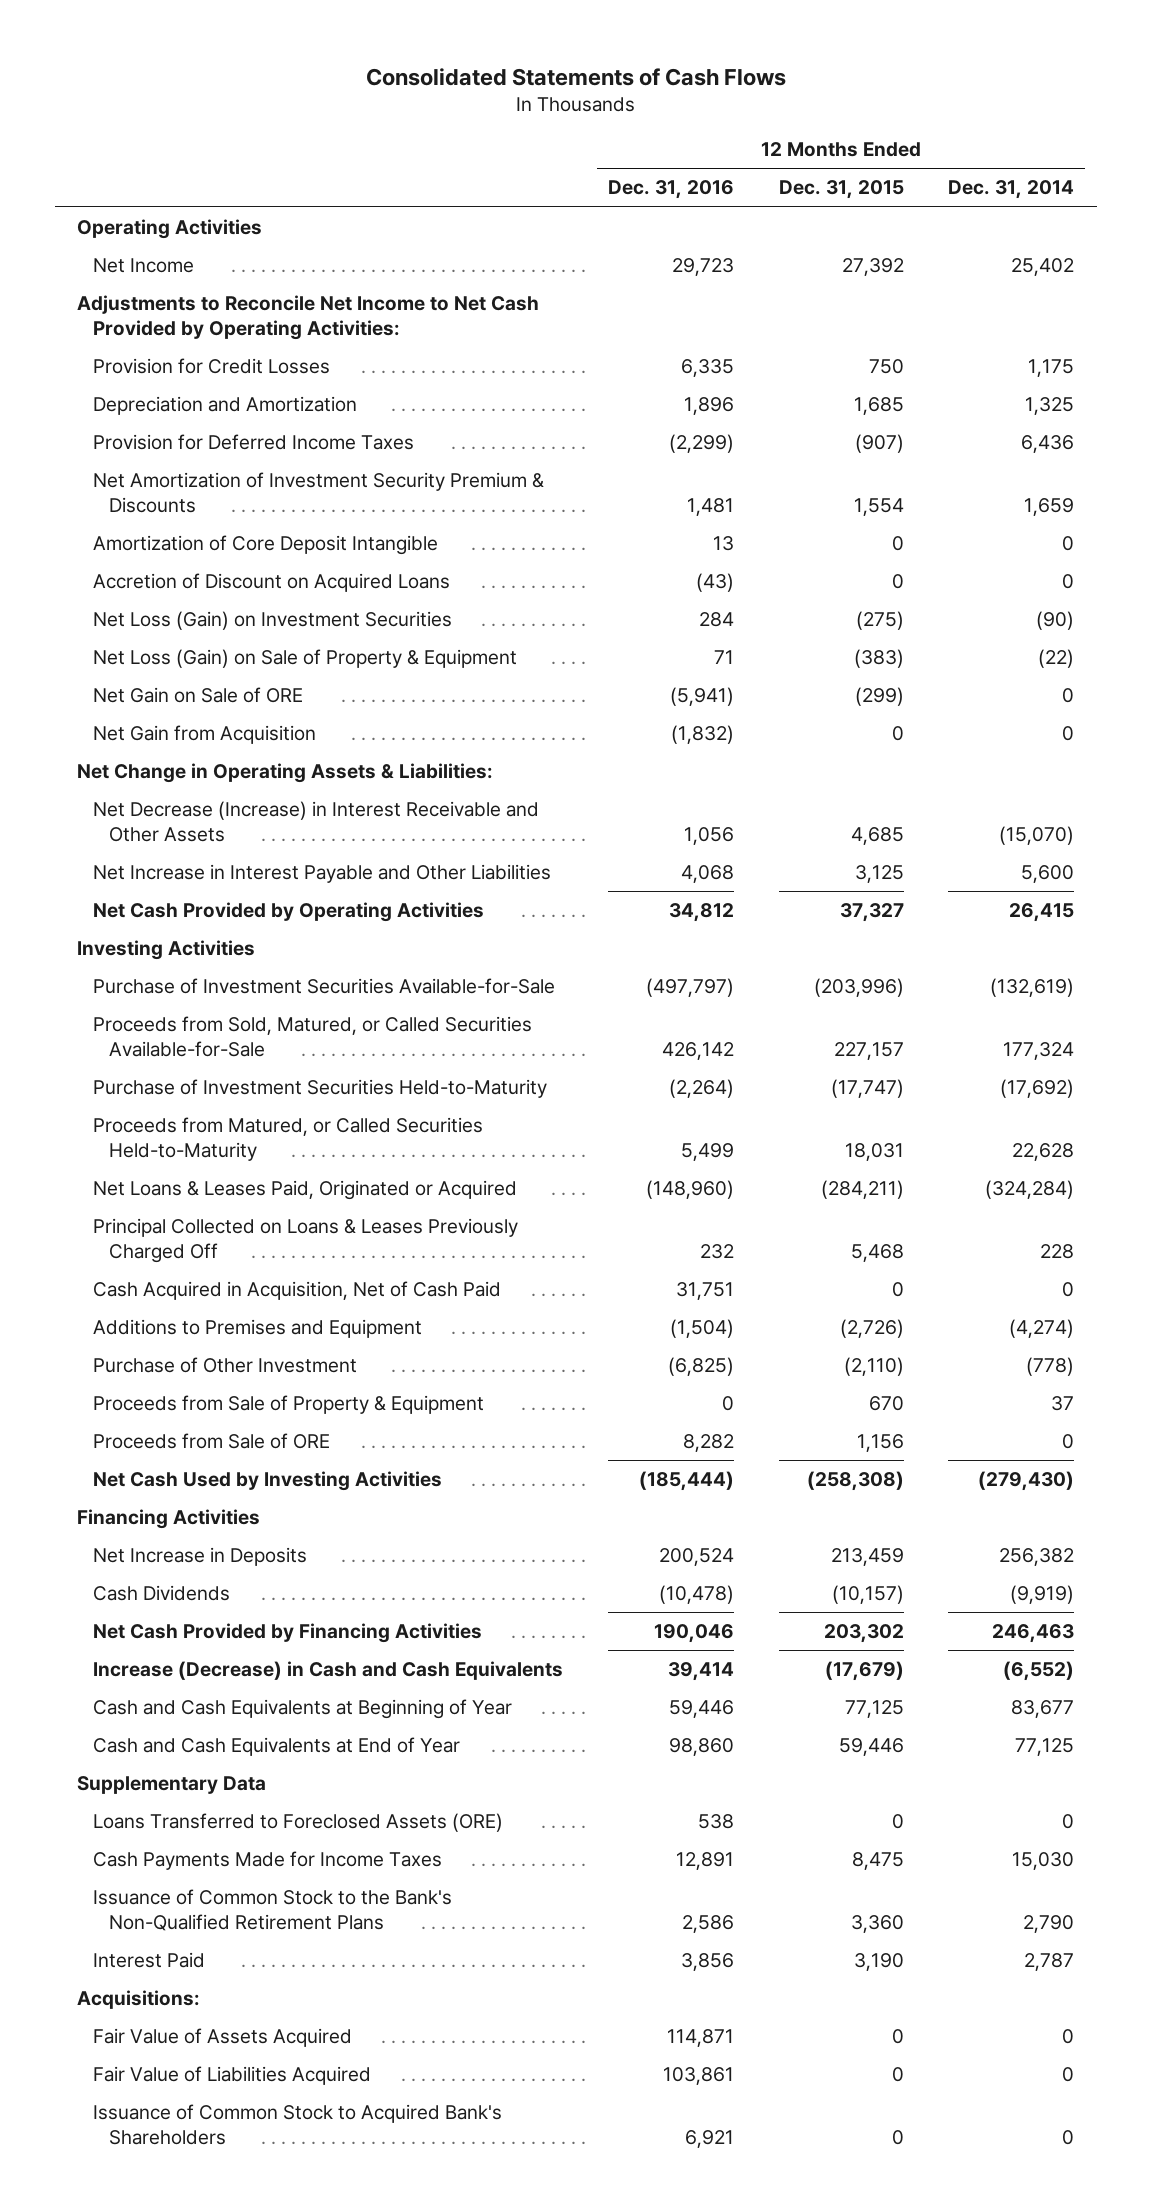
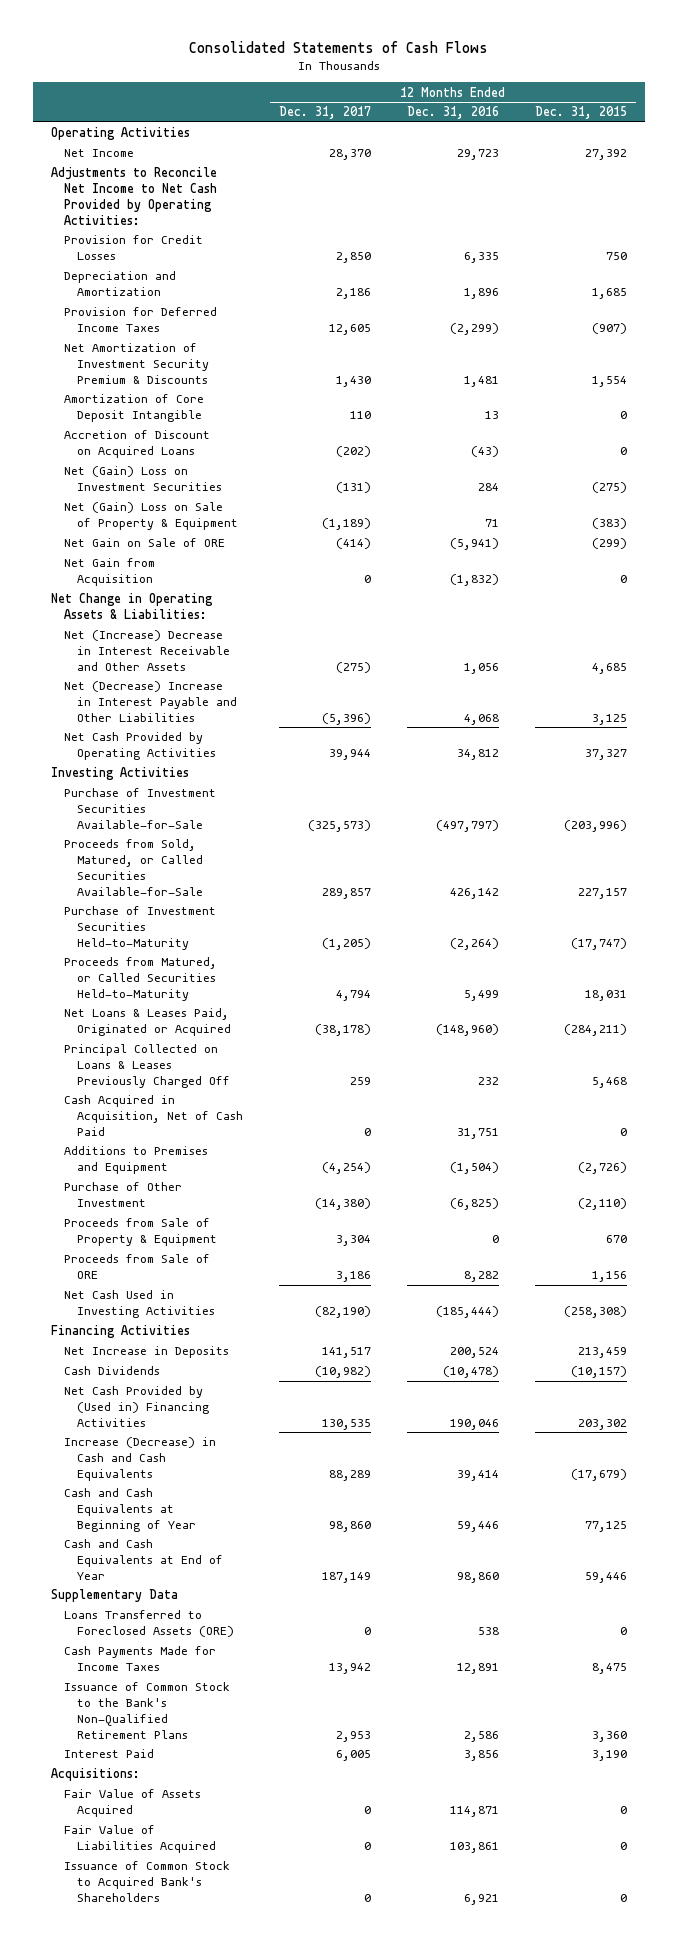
[948,180,1075,200] Dec. 31, 2014 -> none
none -> [278,106,371,120] Dec. 31, 2017
[93,610,453,630] Net Loss (Gain) on Investment Securities -> [64,466,222,491] Net (Gain) Loss on Investment Securities
[93,648,518,668] Net Loss (Gain) on Sale of Property & Equipment -> [64,502,238,530] Net (Gain) Loss on Sale of Property & Equipment
[93,800,540,842] Net Decrease (Increase) in Interest Receivable and Other Assets -> [64,630,230,671] Net (Increase) Decrease in Interest Receivable and Other Assets
[93,863,552,883] Net Increase in Interest Payable and Other Liabilities -> [64,681,237,722] Net (Decrease) Increase in Interest Payable and Other Liabilities
[93,1470,443,1491] Net Cash Used by Investing Activities -> [64,1290,215,1318] Net Cash Used in Investing Activities
[93,1622,483,1643] Net Cash Provided by Financing Activities -> [64,1386,209,1427] Net Cash Provided by (Used in) Financing Activities

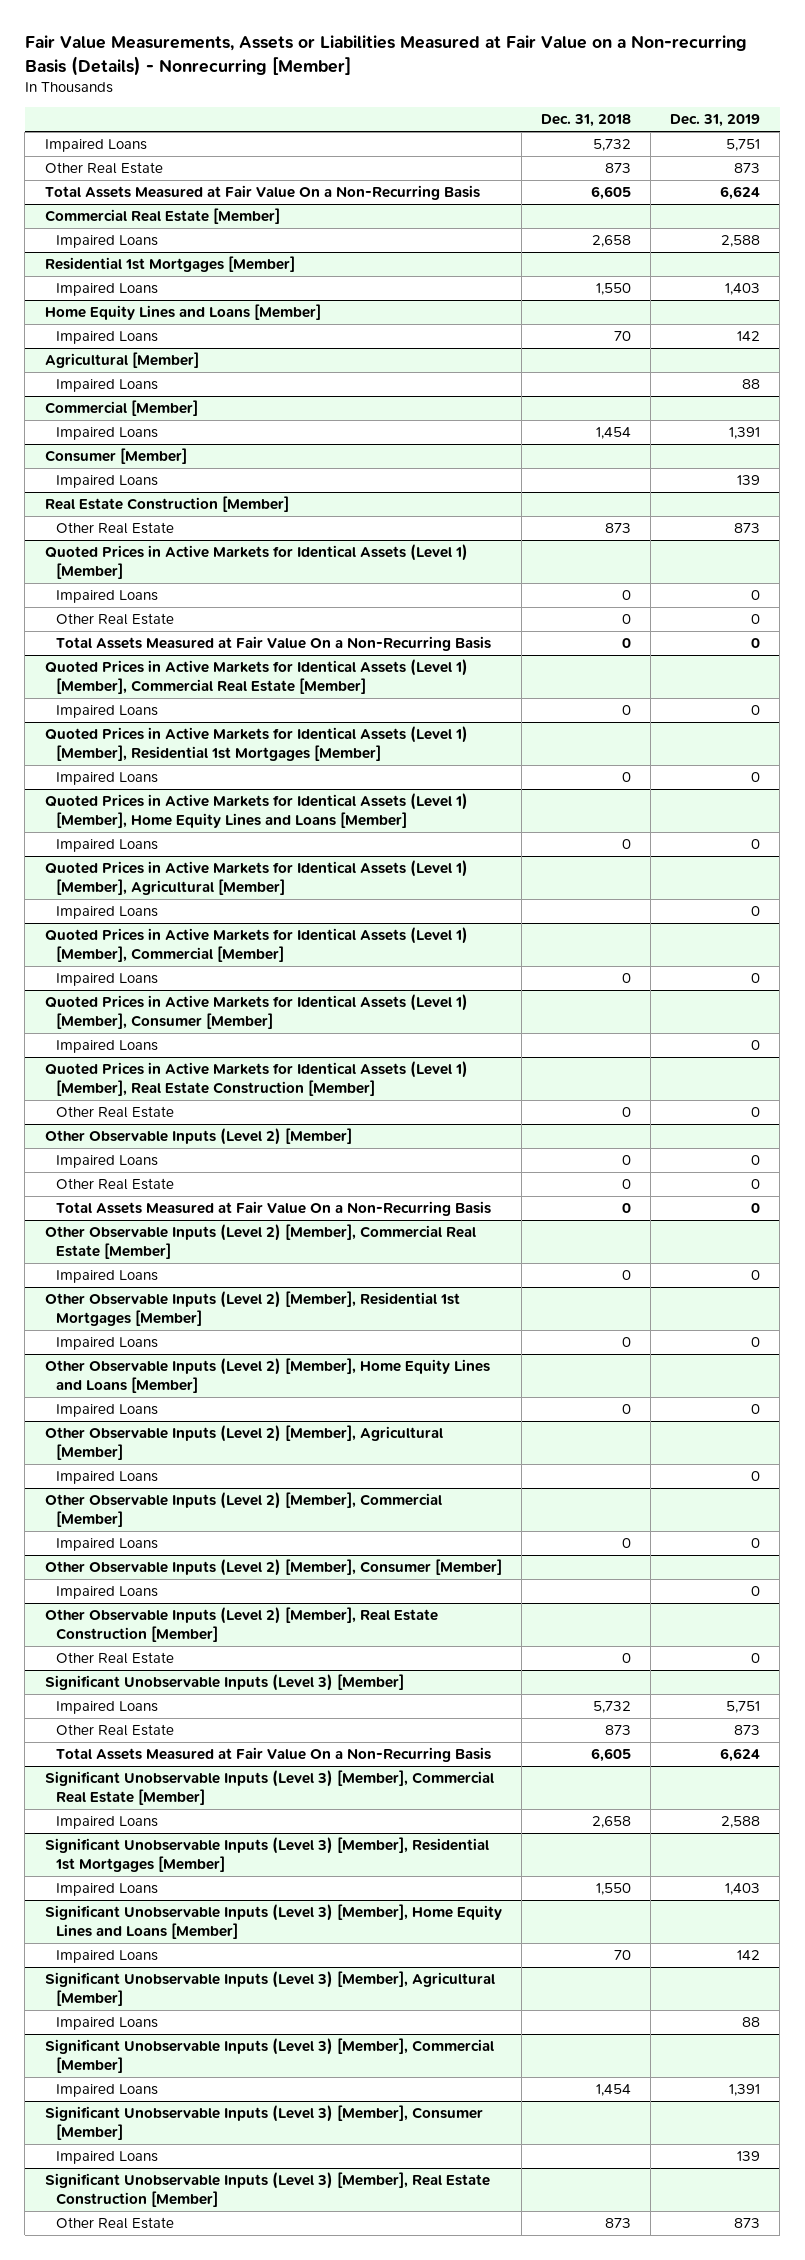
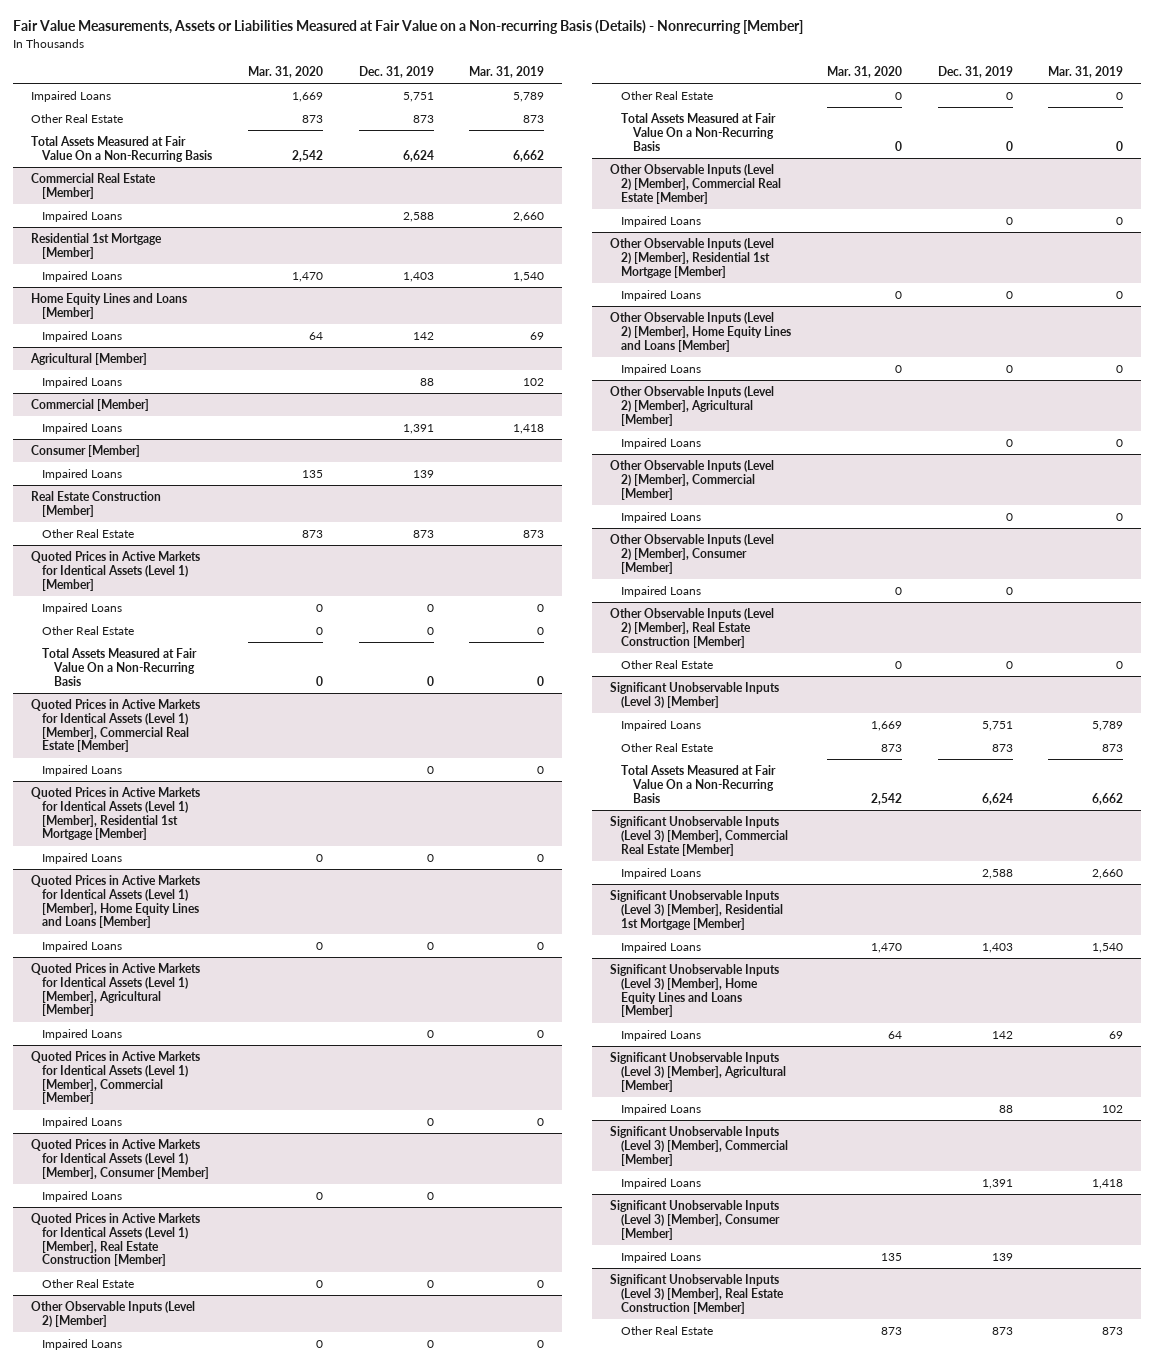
[540,114,631,128] Dec. 31, 2018 -> none
none -> [247,65,323,78] Mar. 31, 2020
none -> [469,65,545,78] Mar. 31, 2019
[44,256,295,273] Residential 1st Mortgages [Member] -> [30,233,162,259] Residential 1st Mortgage [Member]
[44,726,468,762] Quoted Prices in Active Markets for Identical Assets (Level 1) [Member], Residential 1st Mortgages [Member] -> [30,787,200,841] Quoted Prices in Active Markets for Identical Assets (Level 1) [Member], Residential 1st Mortgage [Member]
[44,1291,460,1327] Other Observable Inputs (Level 2) [Member], Residential 1st Mortgages [Member] -> [609,238,774,278] Other Observable Inputs (Level 2) [Member], Residential 1st Mortgage [Member]
[44,1837,489,1873] Significant Unobservable Inputs (Level 3) [Member], Residential 1st Mortgages [Member] -> [609,890,784,930] Significant Unobservable Inputs (Level 3) [Member], Residential 1st Mortgage [Member]

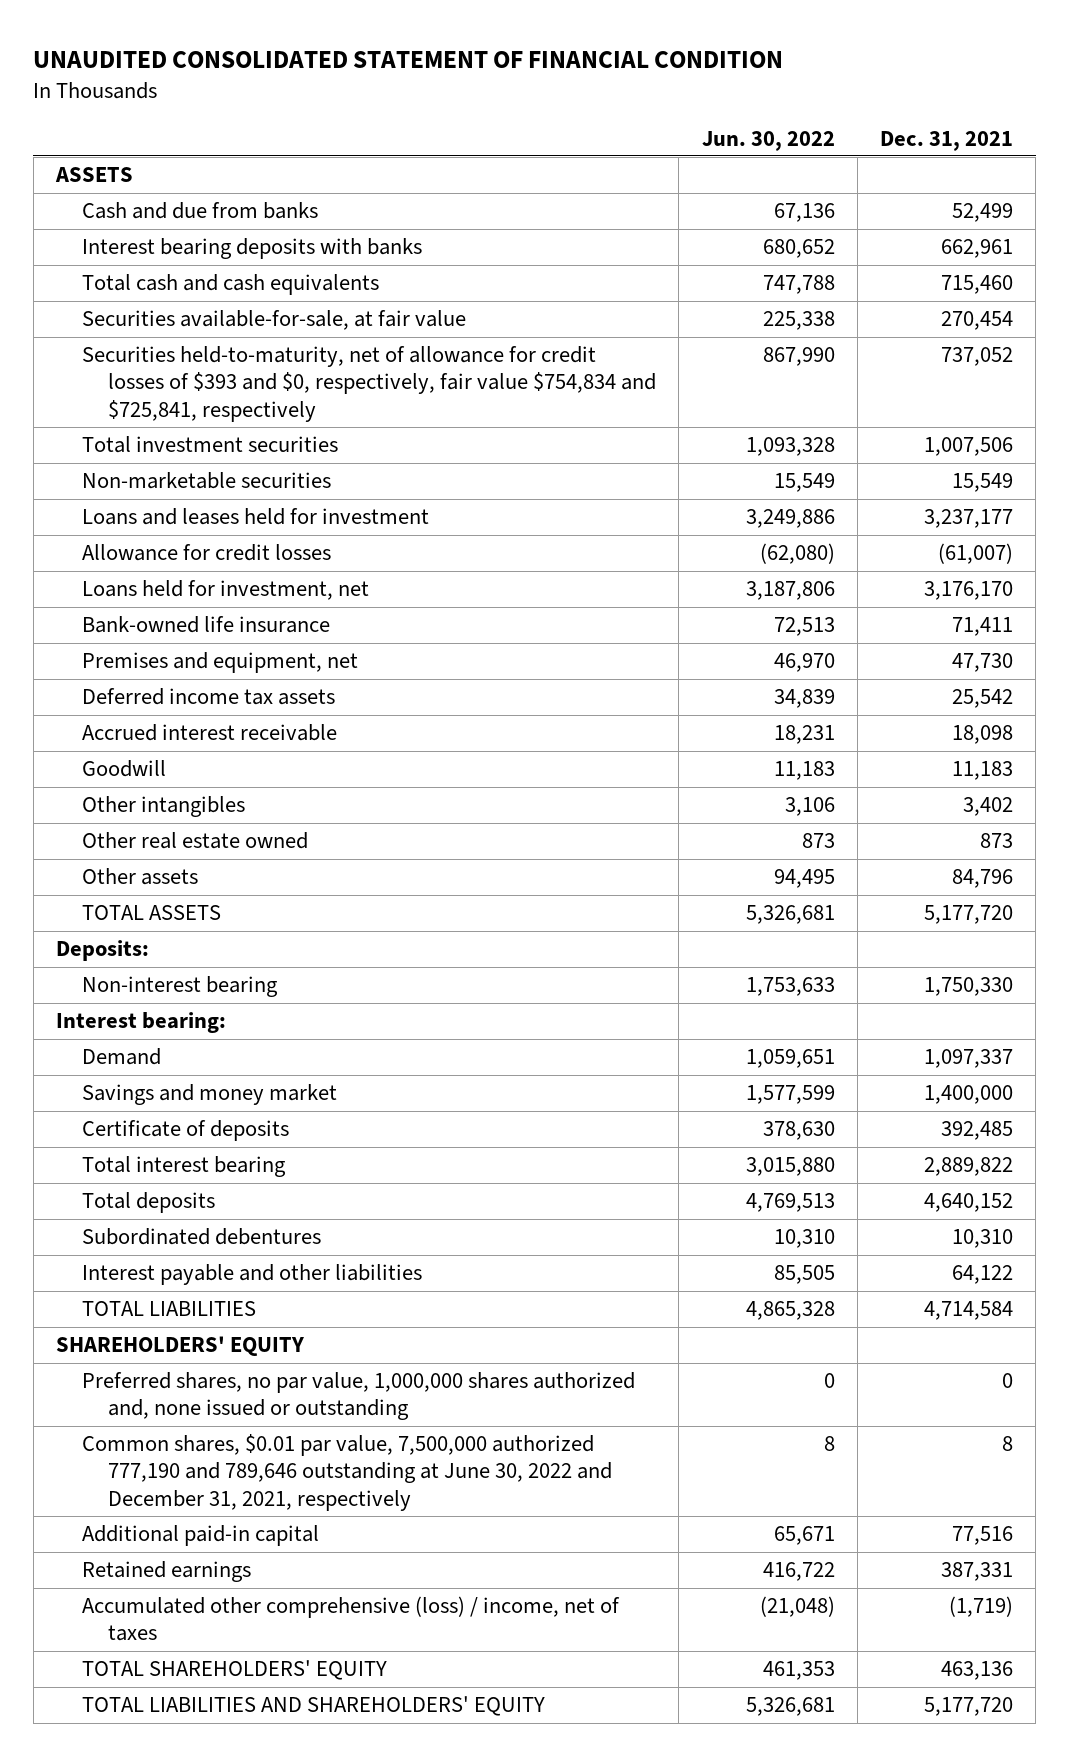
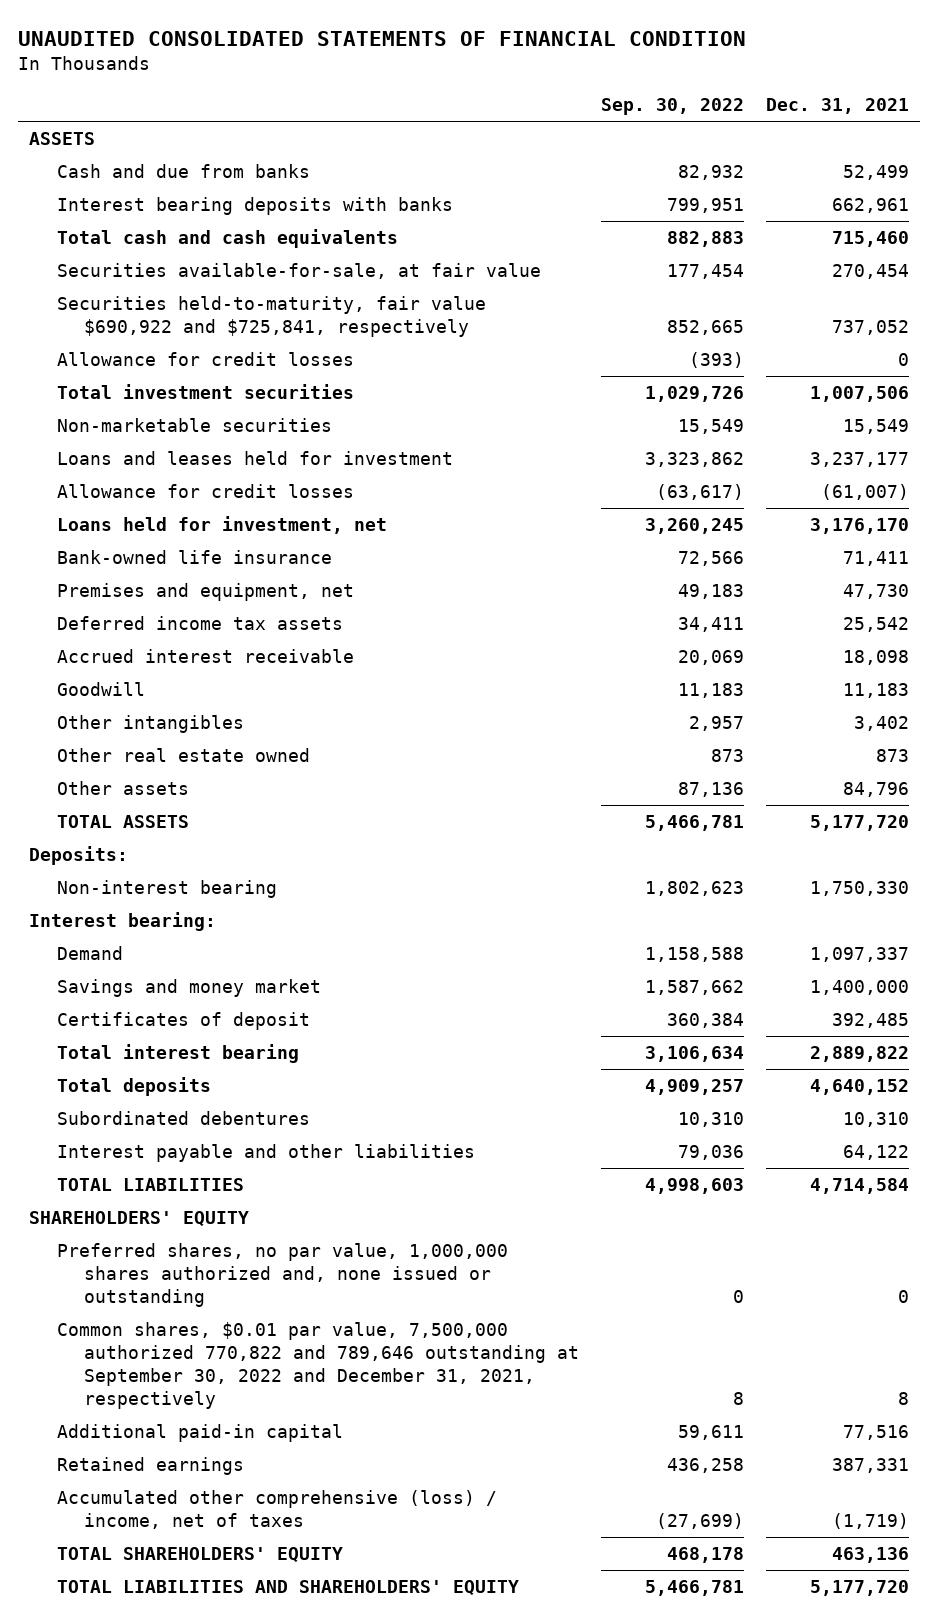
[33,50,784,68] UNAUDITED CONSOLIDATED STATEMENT OF FINANCIAL CONDITION -> [18,30,747,46] UNAUDITED CONSOLIDATED STATEMENTS OF FINANCIAL CONDITION
[701,130,835,151] Jun. 30, 2022 -> none
none -> [600,97,744,115] Sep. 30, 2022
[81,346,657,422] Securities held-to-maturity, net of allowance for credit losses of $393 and $0, respectively, fair value $754,834 and $725,841, respectively -> [56,296,486,338] Securities held-to-maturity, fair value $690,922 and $725,841, respectively
none -> [56,352,354,367] Allowance for credit losses
[81,1120,289,1142] Certificate of deposits -> [56,1012,310,1031] Certificates of deposit
[81,1434,613,1511] Common shares, $0.01 par value, 7,500,000 authorized 777,190 and 789,646 outstanding at June 30, 2022 and December 31, 2021, respectively -> [56,1322,579,1409] Common shares, $0.01 par value, 7,500,000 authorized 770,822 and 789,646 outstanding at September 30, 2022 and December 31, 2021, respectively

